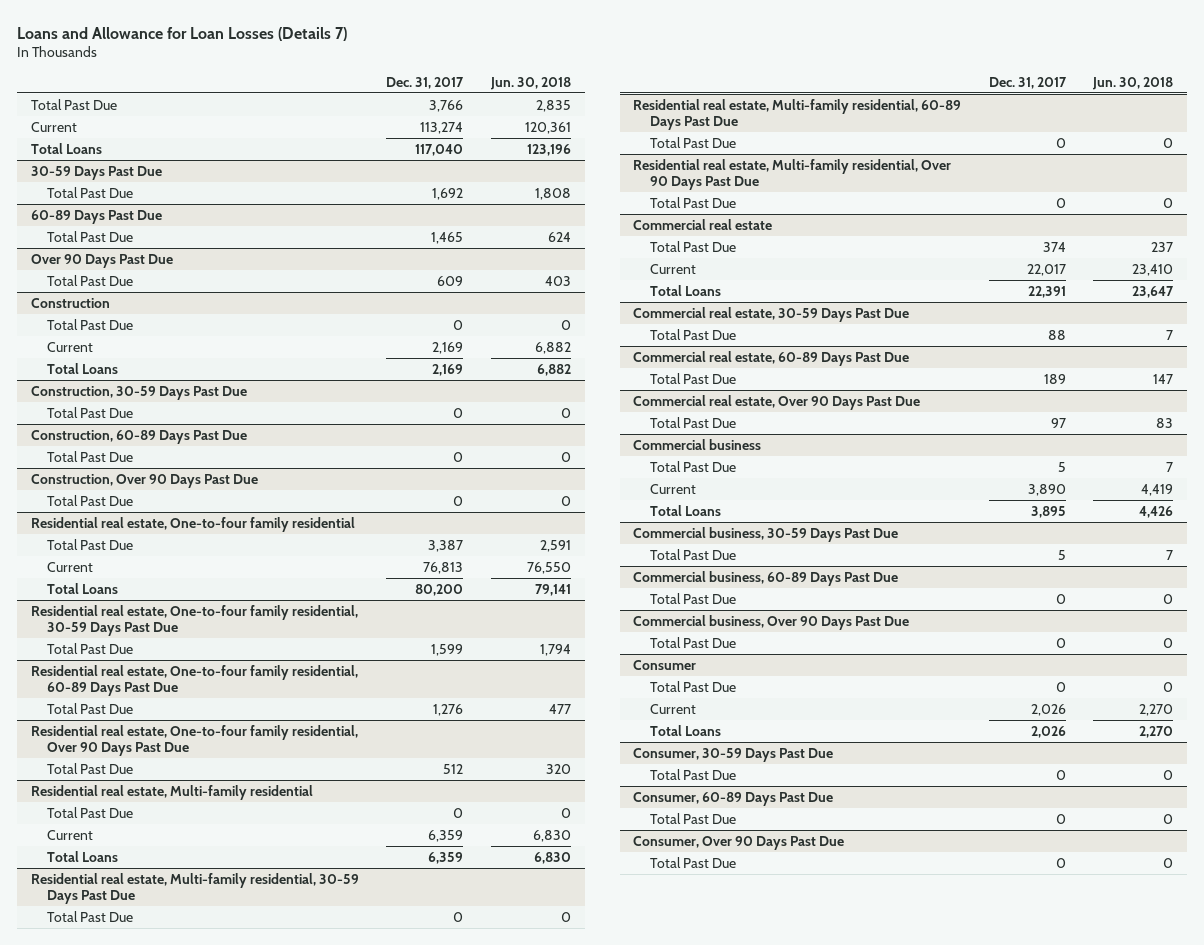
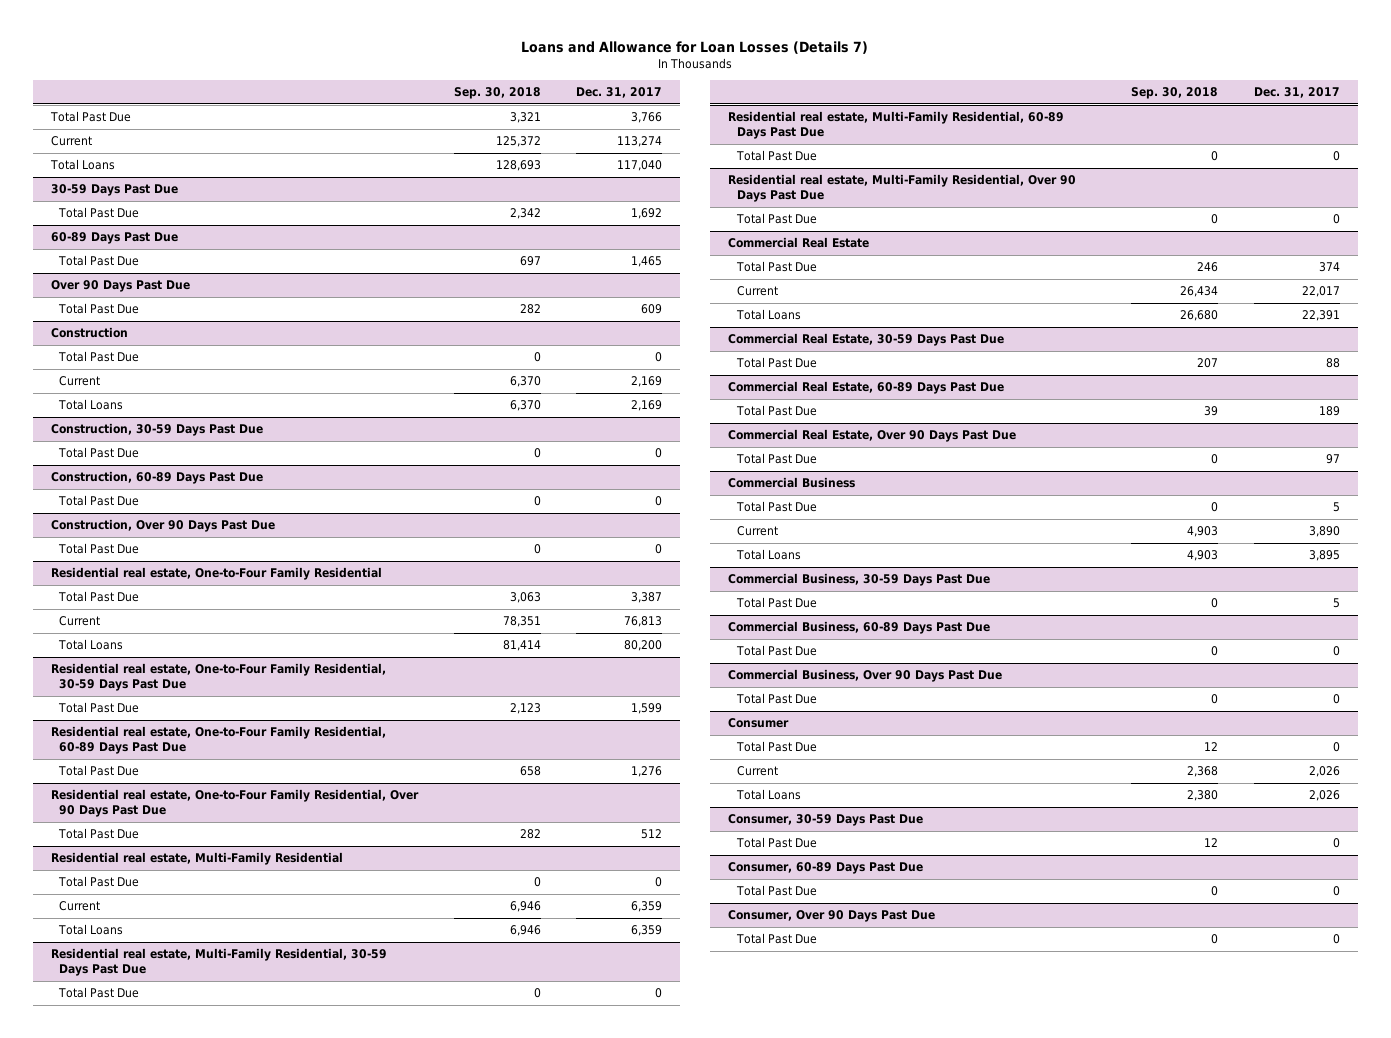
[490,76,572,90] Jun. 30, 2018 -> none
none -> [453,87,541,100] Sep. 30, 2018
[30,516,355,532] Residential real estate, One-to-four family residential -> [50,567,382,581] Residential real estate, One-to-Four Family Residential
[30,604,358,636] Residential real estate, One-to-four family residential, 30-59 Days Past Due -> [50,663,386,692] Residential real estate, One-to-Four Family Residential, 30-59 Days Past Due
[30,664,358,696] Residential real estate, One-to-four family residential, 60-89 Days Past Due -> [50,726,386,755] Residential real estate, One-to-Four Family Residential, 60-89 Days Past Due
[30,724,358,756] Residential real estate, One-to-four family residential, Over 90 Days Past Due -> [50,789,419,818] Residential real estate, One-to-Four Family Residential, Over 90 Days Past Due
[30,784,313,800] Residential real estate, Multi-family residential -> [50,852,343,866] Residential real estate, Multi-Family Residential
[30,872,359,904] Residential real estate, Multi-family residential, 30-59 Days Past Due -> [50,948,387,977] Residential real estate, Multi-Family Residential, 30-59 Days Past Due
[633,98,962,130] Residential real estate, Multi-family residential, 60-89 Days Past Due -> [728,111,1065,140] Residential real estate, Multi-Family Residential, 60-89 Days Past Due
[633,158,952,190] Residential real estate, Multi-family residential, Over 90 Days Past Due -> [728,174,1077,203] Residential real estate, Multi-Family Residential, Over 90 Days Past Due
[633,218,773,230] Commercial real estate -> [728,237,870,249] Commercial Real Estate
[633,306,910,322] Commercial real estate, 30-59 Days Past Due -> [728,333,1005,347] Commercial Real Estate, 30-59 Days Past Due
[633,350,910,366] Commercial real estate, 60-89 Days Past Due -> [728,381,1005,395] Commercial Real Estate, 60-89 Days Past Due
[633,394,921,410] Commercial real estate, Over 90 Days Past Due -> [728,429,1017,443] Commercial Real Estate, Over 90 Days Past Due
[633,438,762,450] Commercial business -> [728,477,856,489] Commercial Business
[633,526,899,542] Commercial business, 30-59 Days Past Due -> [728,573,991,587] Commercial Business, 30-59 Days Past Due
[633,570,899,586] Commercial business, 60-89 Days Past Due -> [728,621,991,635] Commercial Business, 60-89 Days Past Due
[633,614,910,630] Commercial business, Over 90 Days Past Due -> [728,669,1003,683] Commercial Business, Over 90 Days Past Due

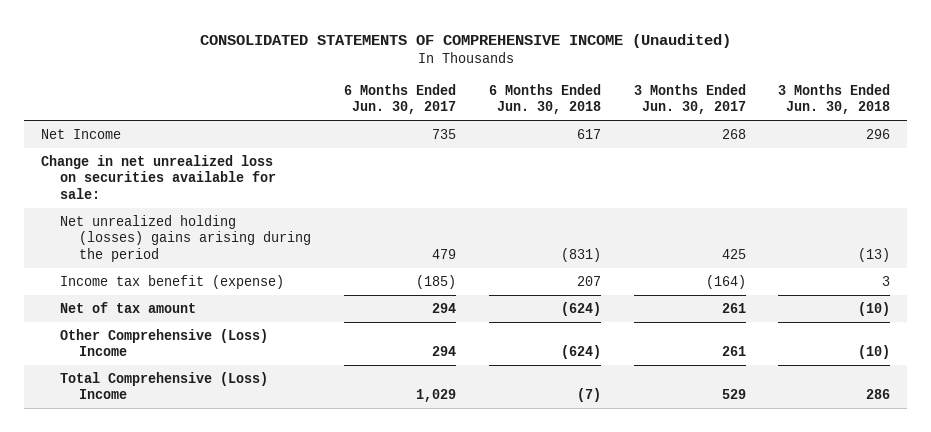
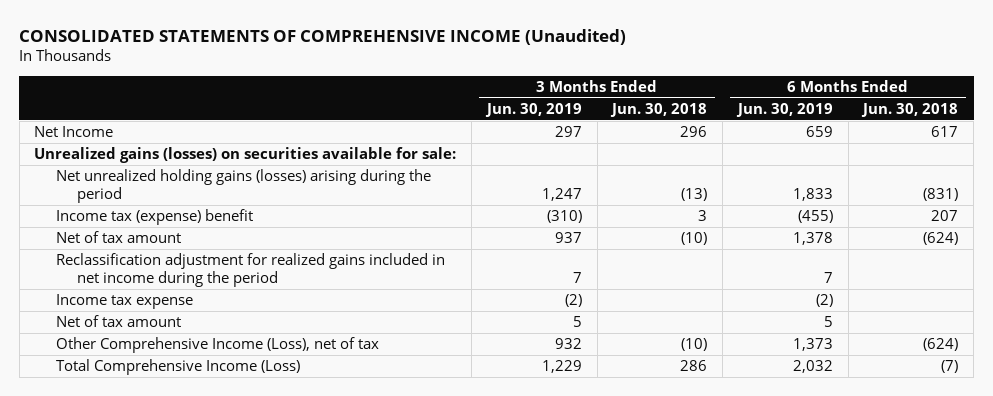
[344,83,457,114] 6 Months Ended Jun. 30, 2017 -> none
[633,83,746,114] 3 Months Ended Jun. 30, 2017 -> none
none -> [484,102,582,117] Jun. 30, 2019
none -> [735,102,833,117] Jun. 30, 2019
[40,154,277,199] Change in net unrealized loss on securities available for sale: -> [34,147,457,164] Unrealized gains (losses) on securities available for sale:
[60,214,312,262] Net unrealized holding (losses) gains arising during the period -> [55,169,431,203] Net unrealized holding gains (losses) arising during the period
[60,274,285,289] Income tax benefit (expense) -> [55,209,253,226] Income tax (expense) benefit
none -> [55,253,445,287] Reclassification adjustment for realized gains included in net income during the period
none -> [55,294,193,310] Income tax expense
none -> [55,315,181,328] Net of tax amount
[60,328,269,357] Other Comprehensive (Loss) Income -> [55,337,379,354] Other Comprehensive Income (Loss), net of tax
[60,371,269,400] Total Comprehensive (Loss) Income -> [55,359,300,376] Total Comprehensive Income (Loss)

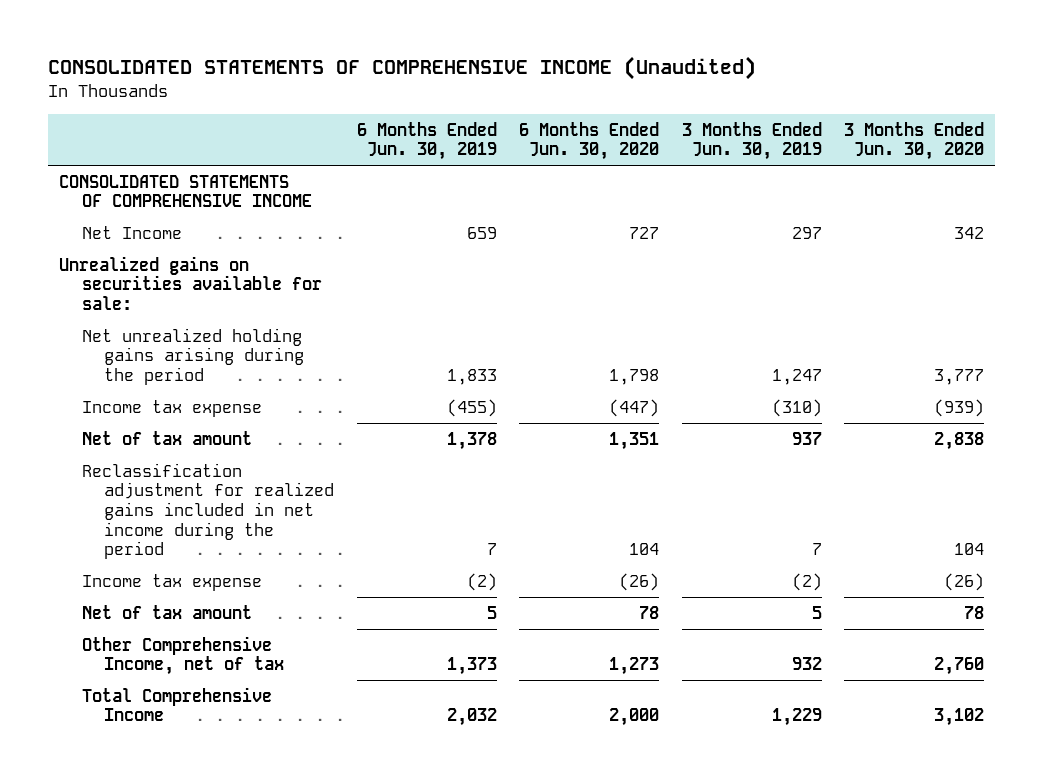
[610,102,708,117] Jun. 30, 2018 -> none
[861,102,959,117] Jun. 30, 2018 -> none
none -> [519,121,660,161] 6 Months Ended Jun. 30, 2020
none -> [844,121,985,161] 3 Months Ended Jun. 30, 2020
none -> [59,174,312,208] CONSOLIDATED STATEMENTS OF COMPREHENSIVE INCOME
[34,147,457,164] Unrealized gains (losses) on securities available for sale: -> [59,255,322,311] Unrealized gains on securities available for sale:
[55,169,431,203] Net unrealized holding gains (losses) arising during the period -> [81,327,305,386] Net unrealized holding gains arising during the period
[55,209,253,226] Income tax (expense) benefit -> [81,399,262,417] Income tax expense
[55,337,379,354] Other Comprehensive Income (Loss), net of tax -> [81,635,285,676] Other Comprehensive Income, net of tax
[55,359,300,376] Total Comprehensive Income (Loss) -> [81,686,272,722] Total Comprehensive Income

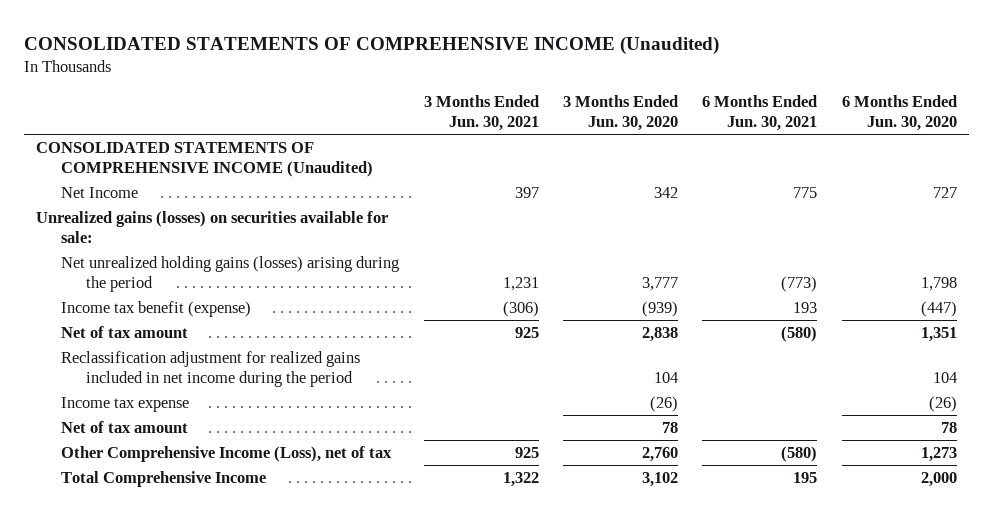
[356,121,497,161] 6 Months Ended Jun. 30, 2019 -> none
[681,121,822,161] 3 Months Ended Jun. 30, 2019 -> none
none -> [423,95,539,131] 3 Months Ended Jun. 30, 2021
none -> [702,95,818,131] 6 Months Ended Jun. 30, 2021
[59,174,312,208] CONSOLIDATED STATEMENTS OF COMPREHENSIVE INCOME -> [36,142,374,177] CONSOLIDATED STATEMENTS OF COMPREHENSIVE INCOME (Unaudited)
[59,255,322,311] Unrealized gains on securities available for sale: -> [36,211,389,243] Unrealized gains (losses) on securities available for sale:
[81,327,305,386] Net unrealized holding gains arising during the period -> [61,256,400,292] Net unrealized holding gains (losses) arising during the period
[81,399,262,417] Income tax expense -> [61,301,252,318] Income tax benefit (expense)
[81,635,285,676] Other Comprehensive Income, net of tax -> [61,446,393,463] Other Comprehensive Income (Loss), net of tax

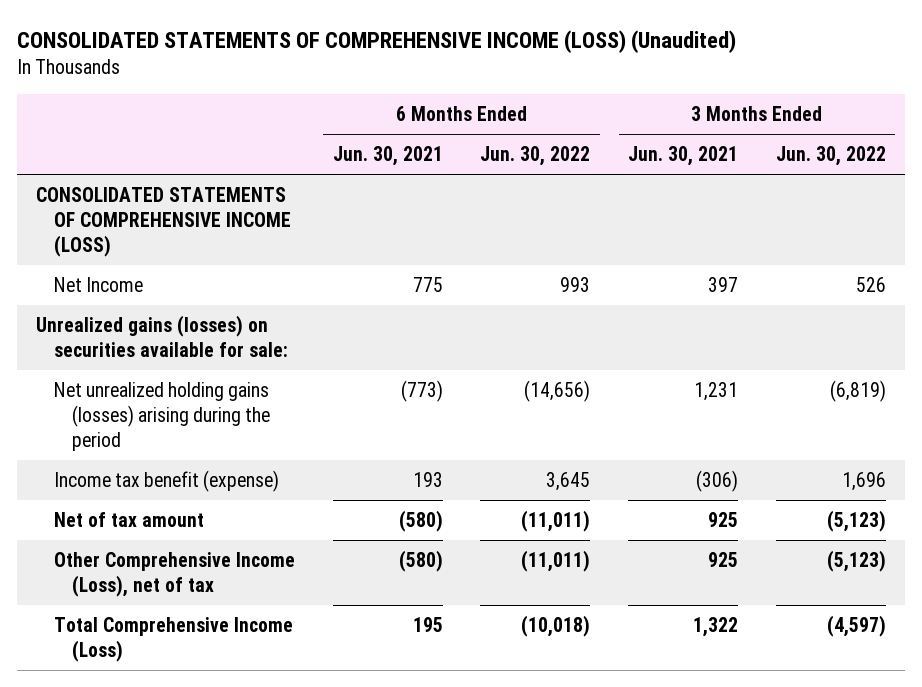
[24,36,720,56] CONSOLIDATED STATEMENTS OF COMPREHENSIVE INCOME (Unaudited) -> [17,29,737,53] CONSOLIDATED STATEMENTS OF COMPREHENSIVE INCOME (LOSS) (Unaudited)
[563,95,679,131] 3 Months Ended Jun. 30, 2020 -> none
[841,95,957,131] 6 Months Ended Jun. 30, 2020 -> none
none -> [480,146,591,167] Jun. 30, 2022
none -> [775,146,886,167] Jun. 30, 2022
[36,142,374,177] CONSOLIDATED STATEMENTS OF COMPREHENSIVE INCOME (Unaudited) -> [36,187,291,257] CONSOLIDATED STATEMENTS OF COMPREHENSIVE INCOME (LOSS)
[61,351,361,387] Reclassification adjustment for realized gains included in net income during the period -> none
[61,397,190,413] Income tax expense -> none
[61,421,189,434] Net of tax amount -> none
[61,471,267,488] Total Comprehensive Income -> [53,617,293,662] Total Comprehensive Income (Loss)

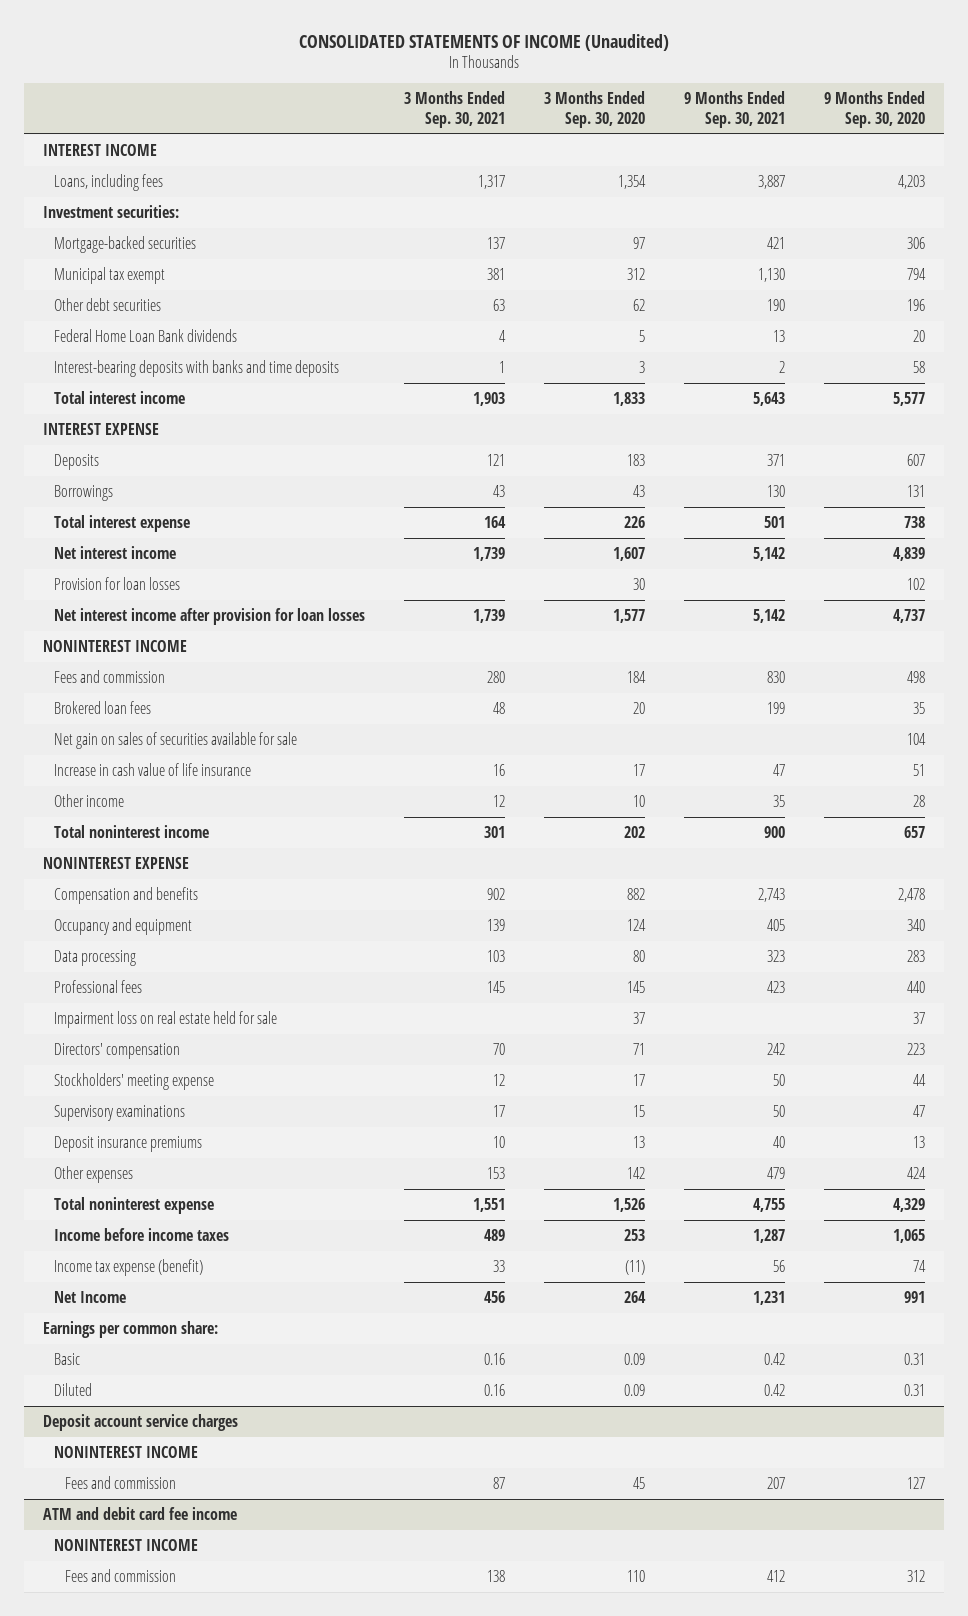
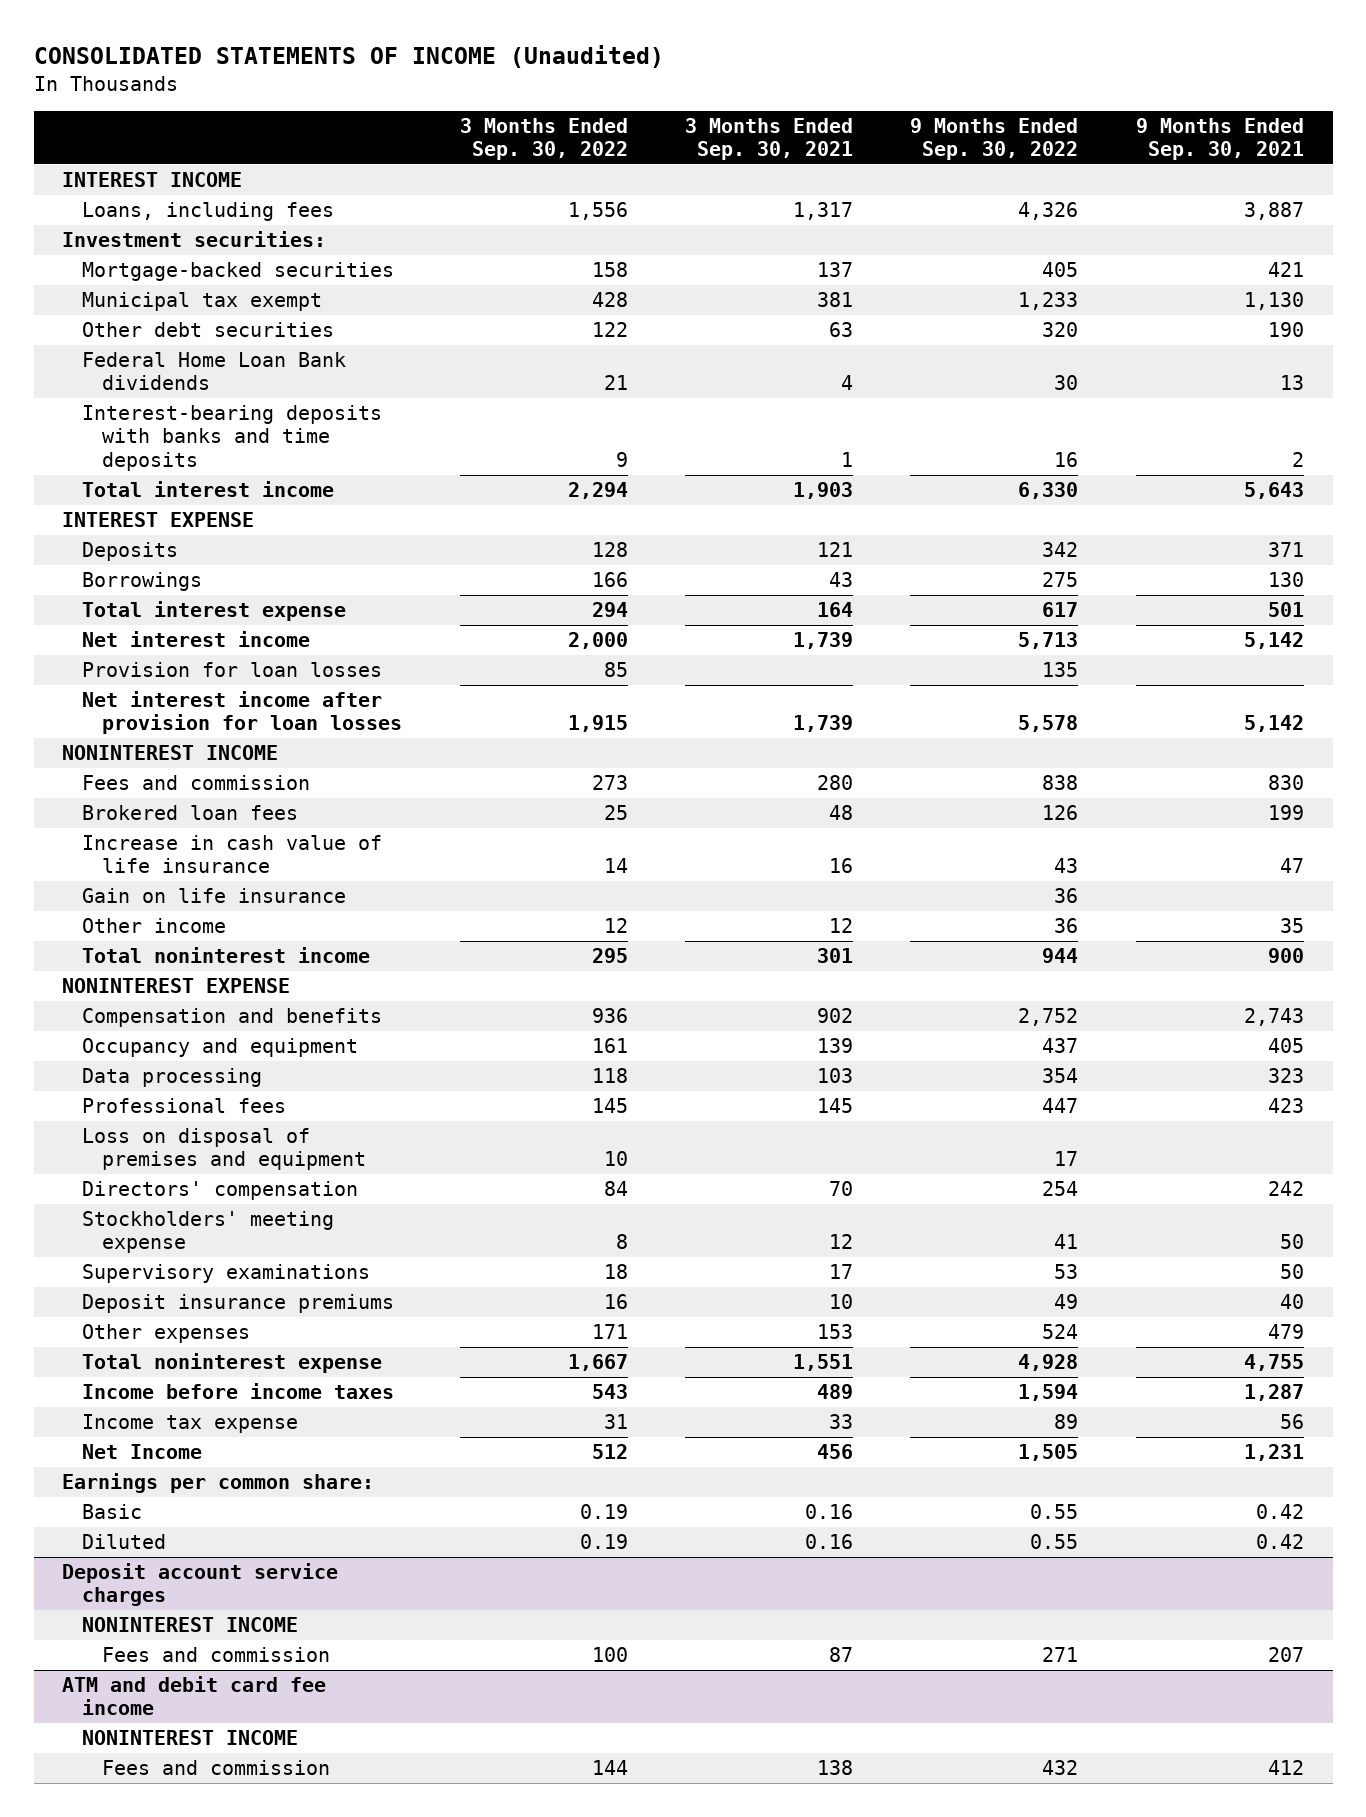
[543,91,645,128] 3 Months Ended Sep. 30, 2020 -> none
[823,91,925,128] 9 Months Ended Sep. 30, 2020 -> none
none -> [459,117,628,161] 3 Months Ended Sep. 30, 2022
none -> [910,117,1079,161] 9 Months Ended Sep. 30, 2022
[54,731,298,749] Net gain on sales of securities available for sale -> none
none -> [82,888,347,904] Gain on life insurance
[54,1010,278,1028] Impairment loss on real estate held for sale -> none
none -> [82,1128,367,1171] Loss on disposal of premises and equipment
[54,1258,204,1276] Income tax expense (benefit) -> [82,1414,299,1434] Income tax expense

